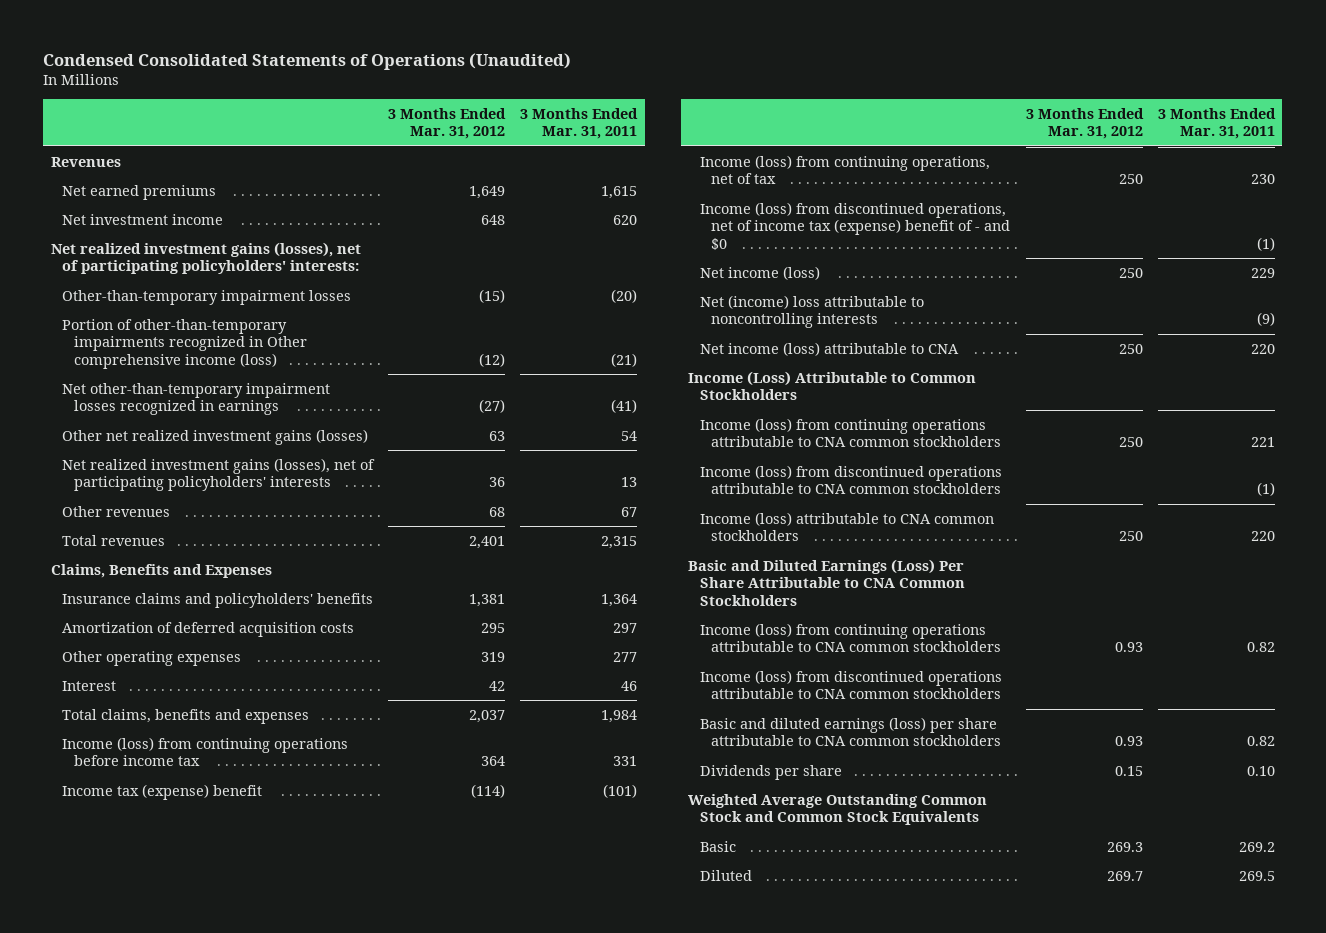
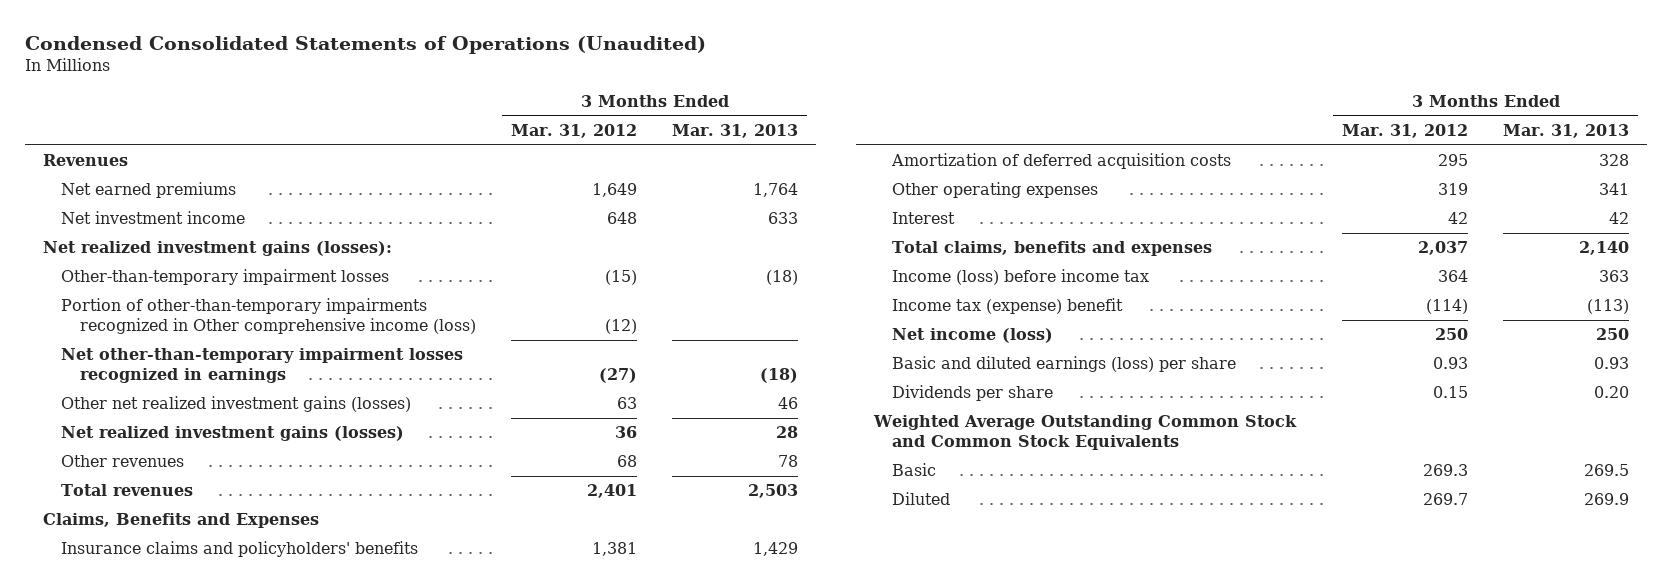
[520,107,639,140] 3 Months Ended Mar. 31, 2011 -> none
none -> [672,124,799,139] Mar. 31, 2013
[50,241,361,275] Net realized investment gains (losses), net of participating policyholders' interests: -> [42,241,392,257] Net realized investment gains (losses):
[62,457,376,492] Net realized investment gains (losses), net of participating policyholders' interests -> [61,426,405,442] Net realized investment gains (losses)
[62,736,349,767] Income (loss) from continuing operations before income tax -> [892,269,1150,286] Income (loss) before income tax
[699,154,990,185] Income (loss) from continuing operations, net of tax -> none
[699,201,1011,250] Income (loss) from discontinued operations, net of income tax (expense) benefit of - and $0 -> none
[699,294,924,329] Net (income) loss attributable to noncontrolling interests -> none
[699,341,959,356] Net income (loss) attributable to CNA -> none
[688,370,977,401] Income (Loss) Attributable to Common Stockholders -> none
[699,417,1002,448] Income (loss) from continuing operations attributable to CNA common stockholders -> none
[699,464,1002,495] Income (loss) from discontinued operations attributable to CNA common stockholders -> none
[699,511,994,542] Income (loss) attributable to CNA common stockholders -> none
[688,558,965,606] Basic and Diluted Earnings (Loss) Per Share Attributable to CNA Common Stockholders -> none
[699,622,1002,653] Income (loss) from continuing operations attributable to CNA common stockholders -> none
[699,669,1002,700] Income (loss) from discontinued operations attributable to CNA common stockholders -> none
[699,716,1002,747] Basic and diluted earnings (loss) per share attributable to CNA common stockholders -> [892,356,1237,373] Basic and diluted earnings (loss) per share

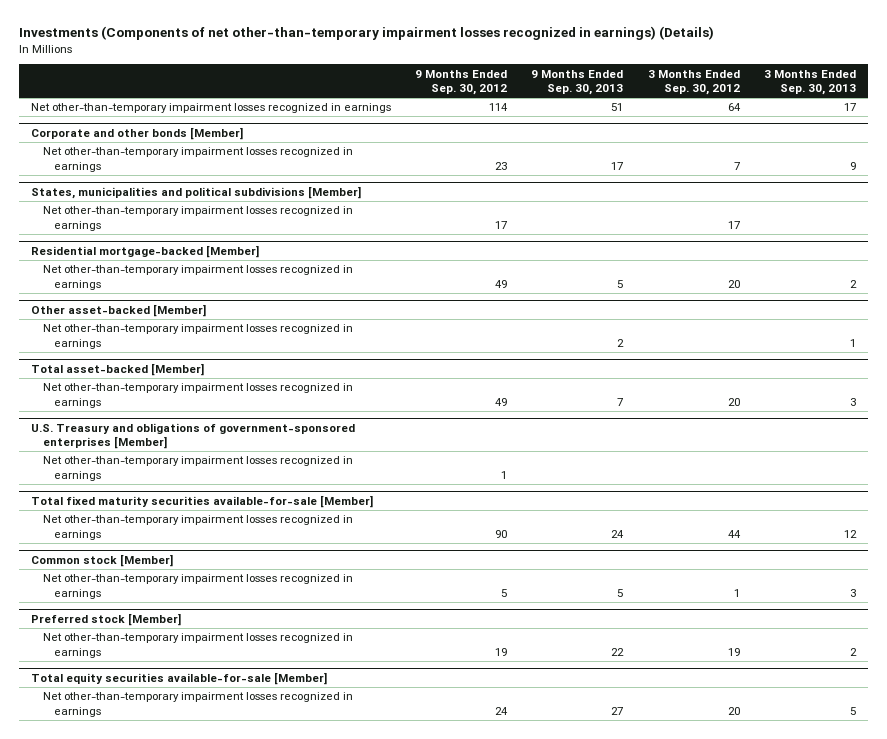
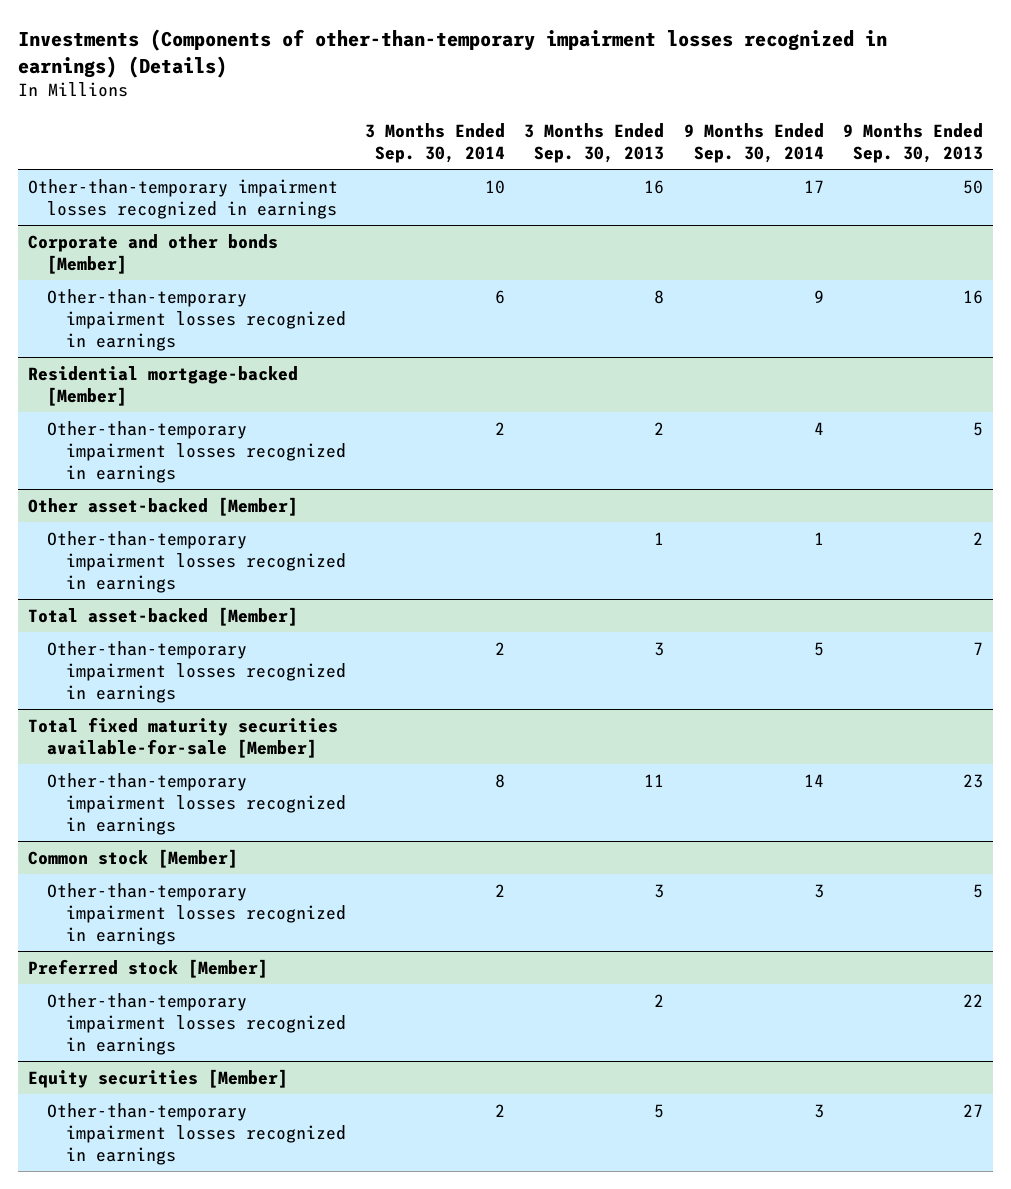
[19,26,715,41] Investments (Components of net other-than-temporary impairment losses recognized in earnings) (Details) -> [18,28,888,78] Investments (Components of other-than-temporary impairment losses recognized in earnings) (Details)
[415,69,508,96] 9 Months Ended Sep. 30, 2012 -> none
[647,69,740,96] 3 Months Ended Sep. 30, 2012 -> none
none -> [364,122,505,163] 3 Months Ended Sep. 30, 2014
none -> [683,122,824,163] 9 Months Ended Sep. 30, 2014
[31,103,392,114] Net other-than-temporary impairment losses recognized in earnings -> [28,178,339,219] Other-than-temporary impairment losses recognized in earnings
[611,103,624,112] 51 -> [963,179,984,194] 50
[843,103,856,112] 17 -> [644,179,665,194] 16
[31,185,362,199] States, municipalities and political subdivisions [Member] -> none
[42,206,353,232] Net other-than-temporary impairment losses recognized in earnings -> none
[42,147,353,173] Net other-than-temporary impairment losses recognized in earnings -> [46,288,346,351] Other-than-temporary impairment losses recognized in earnings
[611,162,624,171] 17 -> [963,289,984,304] 16
[849,162,856,171] 9 -> [654,289,665,304] 8
[42,265,353,291] Net other-than-temporary impairment losses recognized in earnings -> [46,420,346,483] Other-than-temporary impairment losses recognized in earnings
[42,324,353,350] Net other-than-temporary impairment losses recognized in earnings -> [46,530,346,593] Other-than-temporary impairment losses recognized in earnings
[31,422,356,450] U.S. Treasury and obligations of government-sponsored enterprises [Member] -> none
[42,456,353,482] Net other-than-temporary impairment losses recognized in earnings -> none
[42,383,353,409] Net other-than-temporary impairment losses recognized in earnings -> [46,640,346,703] Other-than-temporary impairment losses recognized in earnings
[42,515,353,541] Net other-than-temporary impairment losses recognized in earnings -> [46,772,346,835] Other-than-temporary impairment losses recognized in earnings
[611,530,625,539] 24 -> [963,773,984,788] 23
[843,530,857,539] 12 -> [644,773,665,787] 11
[42,574,353,600] Net other-than-temporary impairment losses recognized in earnings -> [46,882,346,945] Other-than-temporary impairment losses recognized in earnings
[31,671,328,685] Total equity securities available-for-sale [Member] -> none
[42,633,353,659] Net other-than-temporary impairment losses recognized in earnings -> [46,992,346,1055] Other-than-temporary impairment losses recognized in earnings
none -> [28,1068,289,1088] Equity securities [Member]
[42,692,353,718] Net other-than-temporary impairment losses recognized in earnings -> [46,1102,346,1165] Other-than-temporary impairment losses recognized in earnings

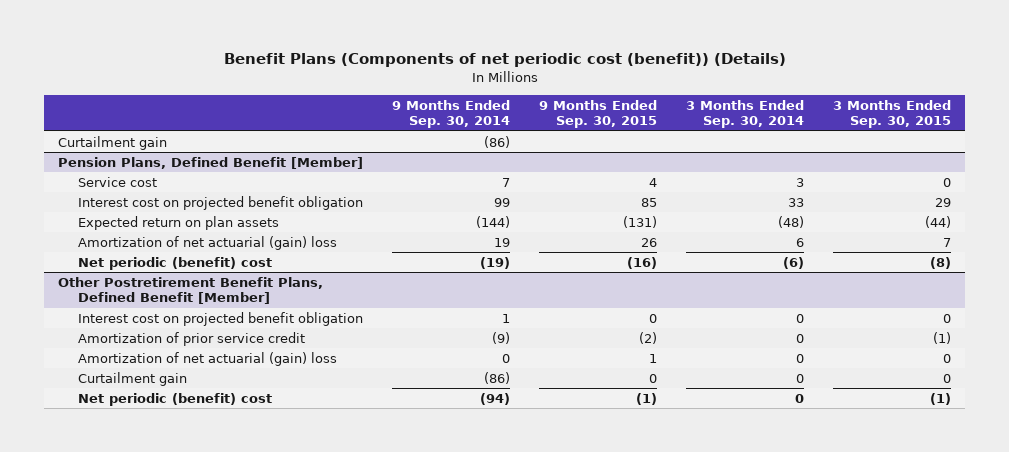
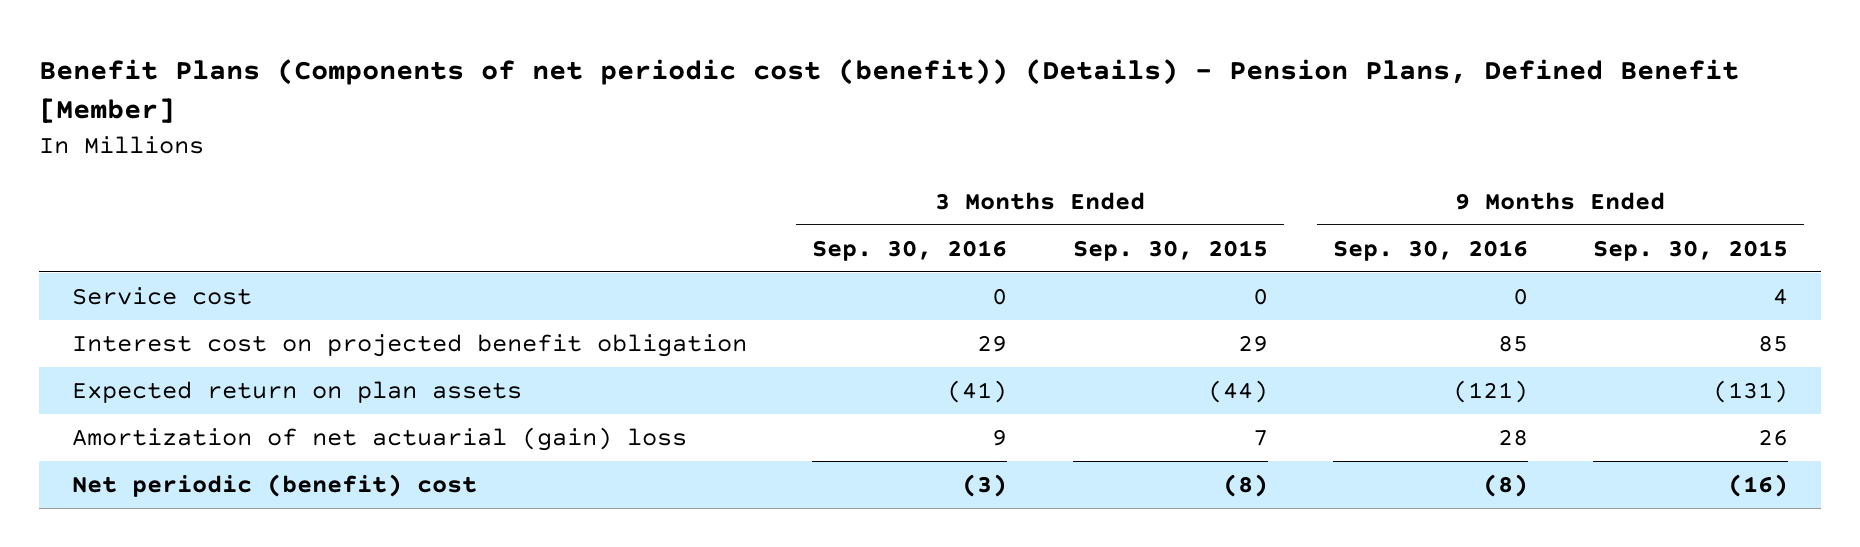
[223,53,786,68] Benefit Plans (Components of net periodic cost (benefit)) (Details) -> [39,58,1740,124] Benefit Plans (Components of net periodic cost (benefit)) (Details) - Pension Plans, Defined Benefit [Member]
[392,99,511,129] 9 Months Ended Sep. 30, 2014 -> none
[686,99,805,129] 3 Months Ended Sep. 30, 2014 -> none
none -> [812,239,1008,261] Sep. 30, 2016
none -> [1332,239,1528,261] Sep. 30, 2016
[58,136,168,151] Curtailment gain -> none
[58,157,364,170] Pension Plans, Defined Benefit [Member] -> none
[58,277,324,305] Other Postretirement Benefit Plans, Defined Benefit [Member] -> none
[77,312,363,327] Interest cost on projected benefit obligation -> none
[77,332,305,347] Amortization of prior service credit -> none
[77,352,337,367] Amortization of net actuarial (gain) loss -> none
[77,372,187,387] Curtailment gain -> none
[77,393,272,407] Net periodic (benefit) cost -> none

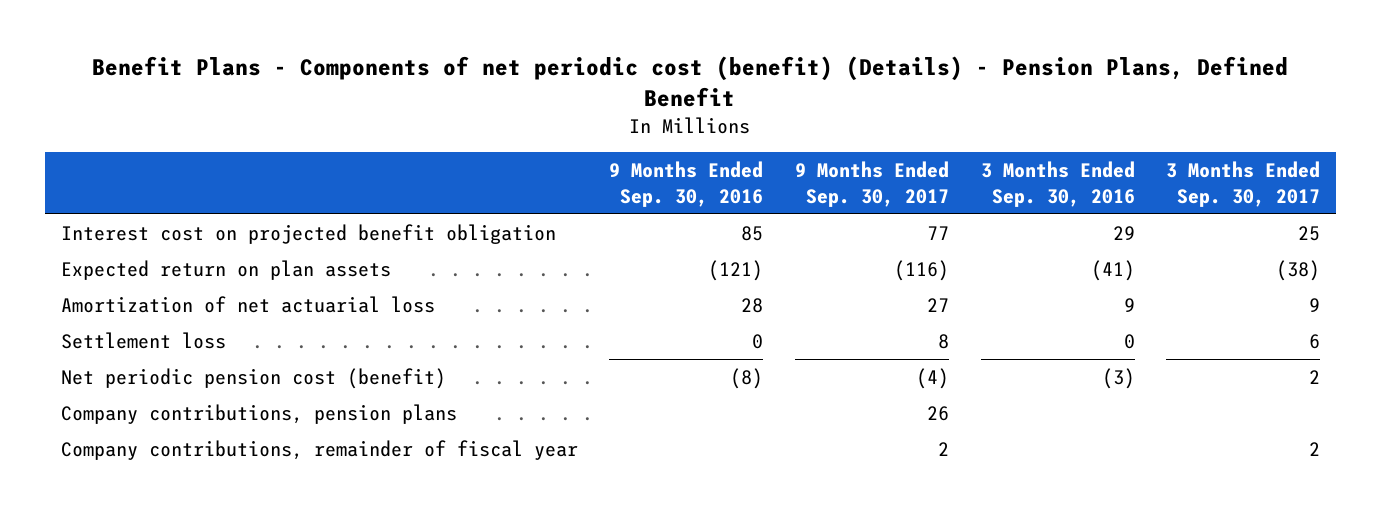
[39,58,1740,124] Benefit Plans (Components of net periodic cost (benefit)) (Details) - Pension Plans, Defined Benefit [Member] -> [92,56,1289,108] Benefit Plans - Components of net periodic cost (benefit) (Details) - Pension Plans, Defined Benefit
[1072,239,1268,261] Sep. 30, 2015 -> none
[1593,239,1789,261] Sep. 30, 2015 -> none
none -> [794,161,949,207] 9 Months Ended Sep. 30, 2017
none -> [1166,161,1321,207] 3 Months Ended Sep. 30, 2017
[72,286,253,305] Service cost -> none
[72,426,688,451] Amortization of net actuarial (gain) loss -> [60,295,435,313] Amortization of net actuarial loss
none -> [60,331,226,349] Settlement loss
[72,473,478,497] Net periodic (benefit) cost -> [60,367,446,389] Net periodic pension cost (benefit)
none -> [60,403,457,424] Company contributions, pension plans
none -> [60,439,578,460] Company contributions, remainder of fiscal year

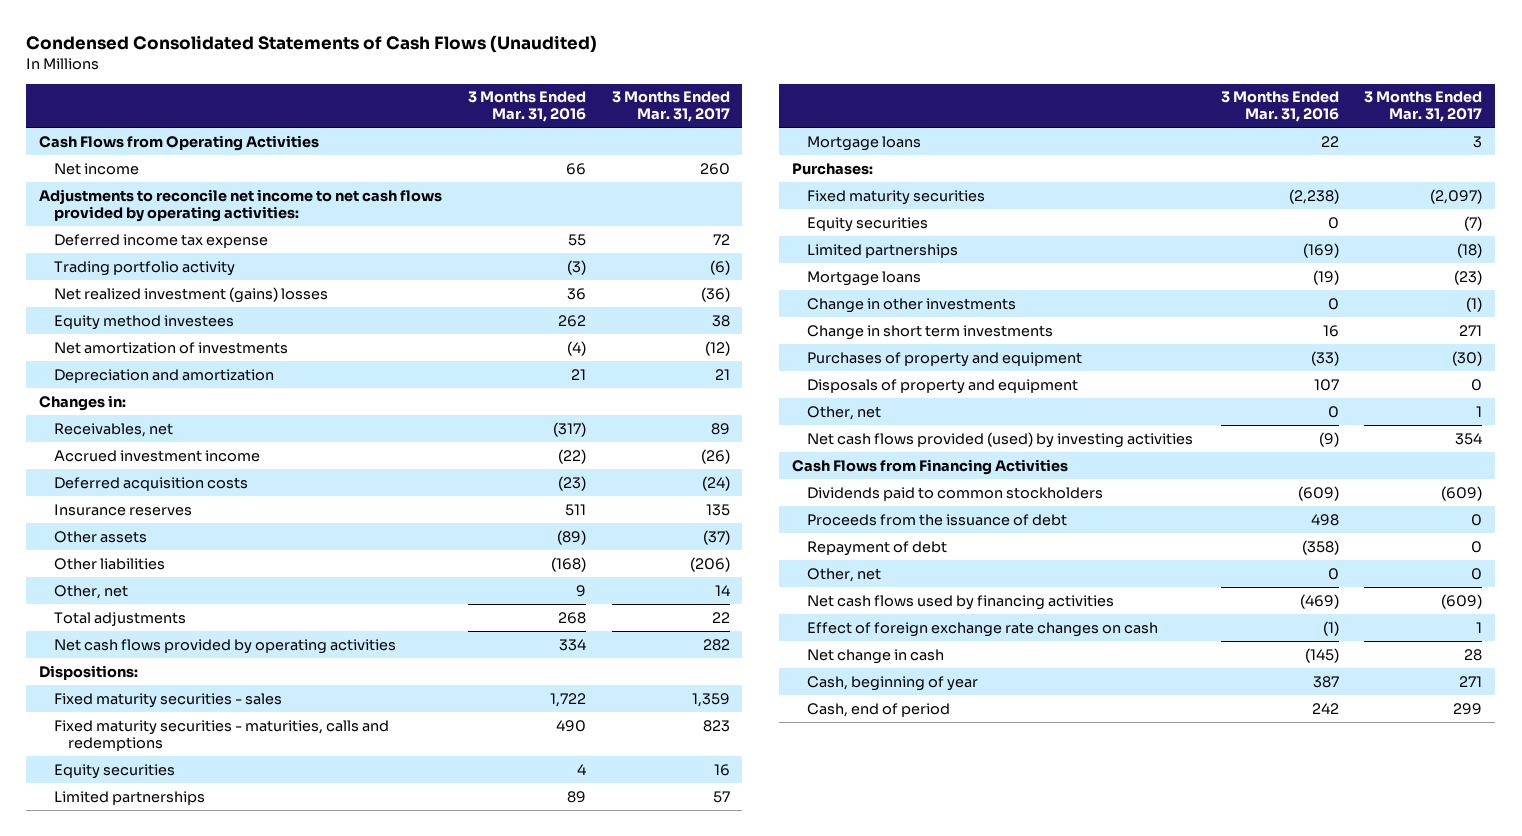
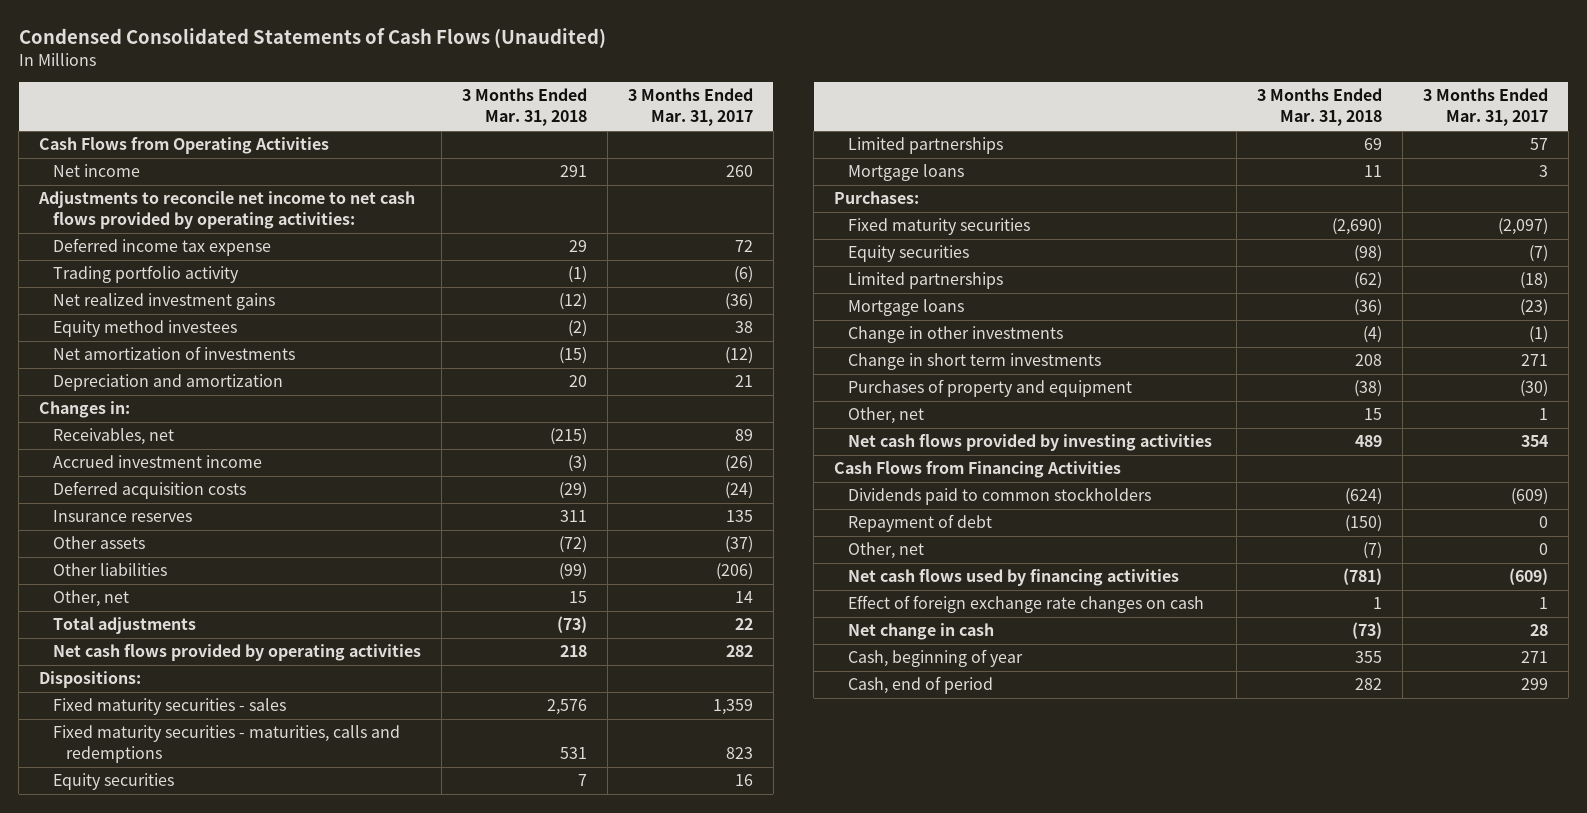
[467,91,586,123] 3 Months Ended Mar. 31, 2016 -> none
none -> [461,88,587,127] 3 Months Ended Mar. 31, 2018
[53,286,328,303] Net realized investment (gains) losses -> [52,293,275,311] Net realized investment gains
[806,378,1078,394] Disposals of property and equipment -> none
[806,431,1193,448] Net cash flows provided (used) by investing activities -> [847,434,1212,452] Net cash flows provided by investing activities
[806,513,1067,526] Proceeds from the issuance of debt -> none

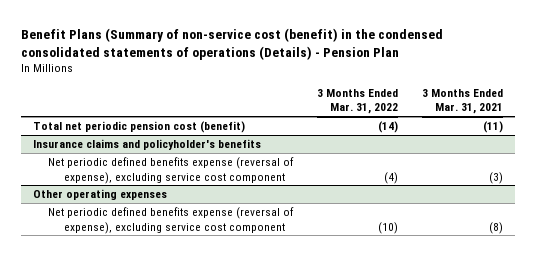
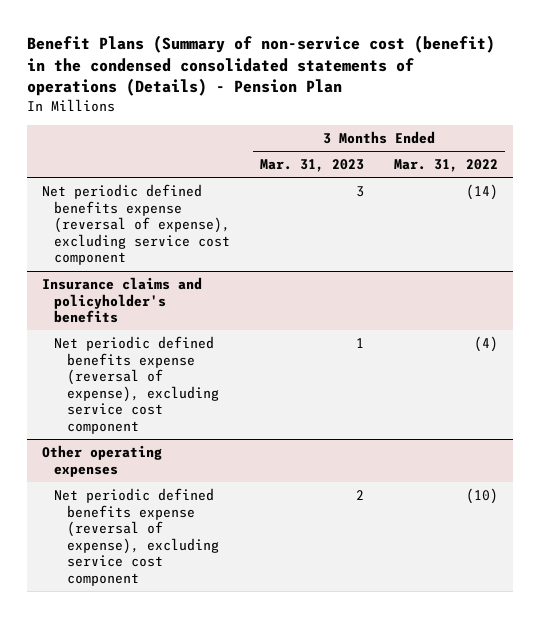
[422,88,504,115] 3 Months Ended Mar. 31, 2021 -> none
none -> [259,159,364,173] Mar. 31, 2023
[32,120,245,133] Total net periodic pension cost (benefit) -> none
none -> [41,183,231,266] Net periodic defined benefits expense (reversal of expense), excluding service cost component

